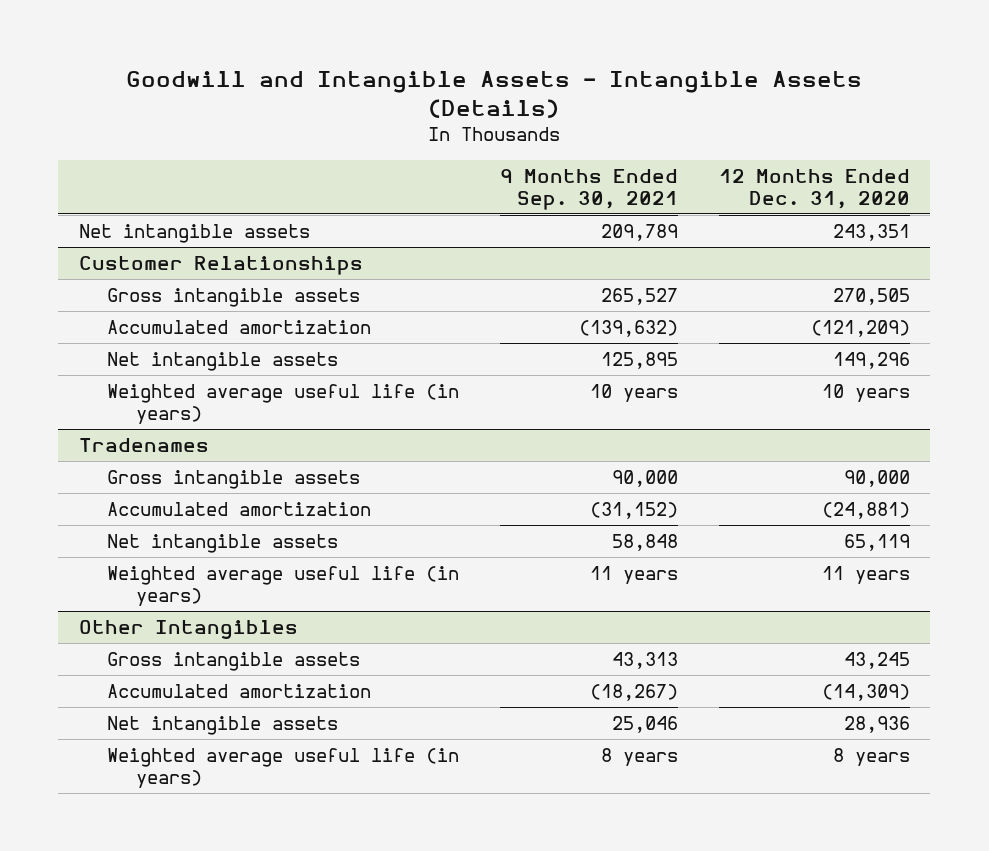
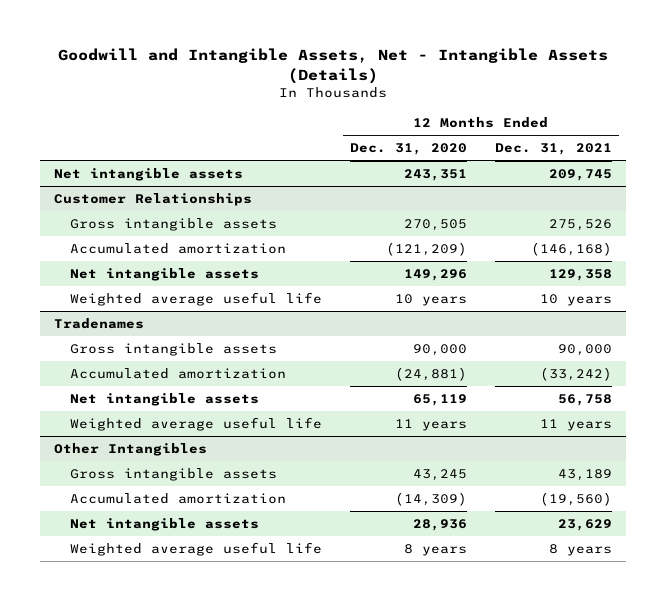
[126,71,863,119] Goodwill and Intangible Assets - Intangible Assets (Details) -> [58,48,609,84] Goodwill and Intangible Assets, Net - Intangible Assets (Details)
[500,168,679,210] 9 Months Ended Sep. 30, 2021 -> none
none -> [494,143,612,156] Dec. 31, 2021
[107,384,460,424] Weighted average useful life (in years) -> [70,292,323,307] Weighted average useful life
[107,566,460,606] Weighted average useful life (in years) -> [70,417,323,432] Weighted average useful life
[107,748,460,788] Weighted average useful life (in years) -> [70,542,323,557] Weighted average useful life

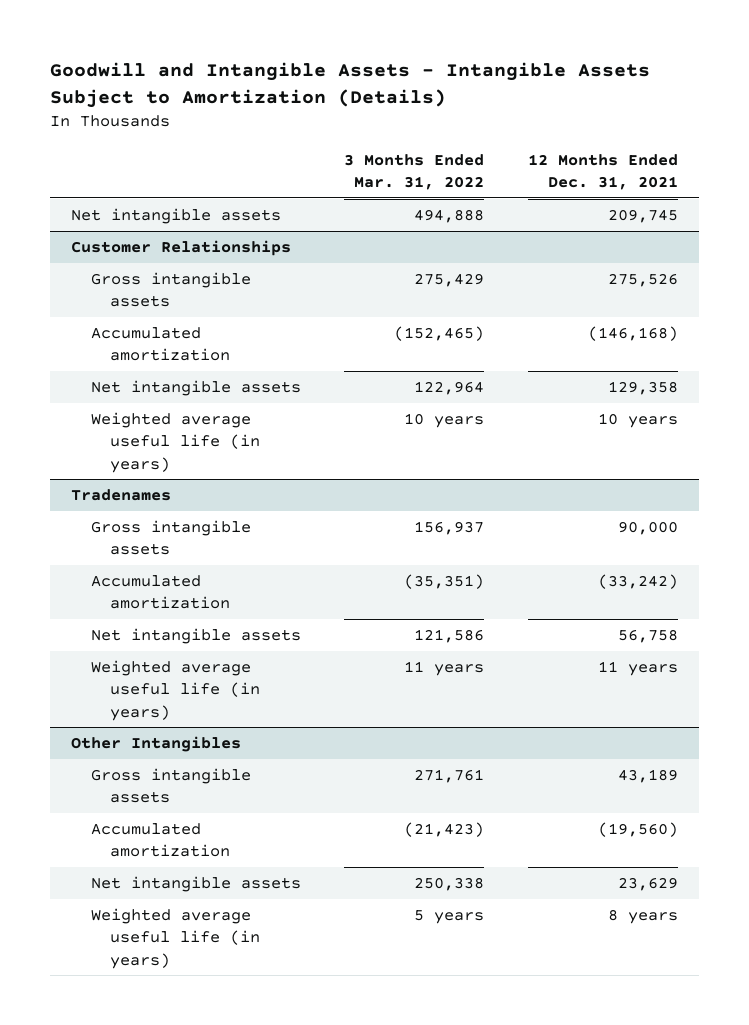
[58,48,609,84] Goodwill and Intangible Assets, Net - Intangible Assets (Details) -> [49,62,650,109] Goodwill and Intangible Assets - Intangible Assets Subject to Amortization (Details)
[349,143,467,156] Dec. 31, 2020 -> none
none -> [344,153,485,191] 3 Months Ended Mar. 31, 2022
[70,292,323,307] Weighted average useful life -> [90,412,261,473] Weighted average useful life (in years)
[70,417,323,432] Weighted average useful life -> [90,660,261,721] Weighted average useful life (in years)
[70,542,323,557] Weighted average useful life -> [90,908,261,969] Weighted average useful life (in years)

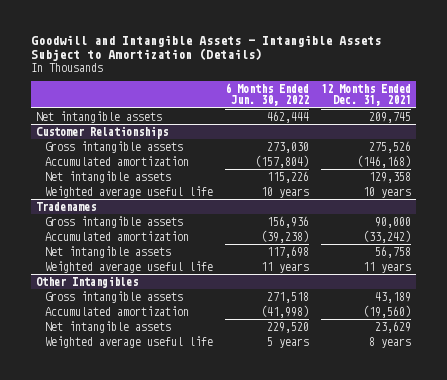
[344,153,485,191] 3 Months Ended Mar. 31, 2022 -> none
none -> [224,83,309,107] 6 Months Ended Jun. 30, 2022
[90,412,261,473] Weighted average useful life (in years) -> [45,185,214,198] Weighted average useful life
[90,660,261,721] Weighted average useful life (in years) -> [45,260,214,273] Weighted average useful life
[90,908,261,969] Weighted average useful life (in years) -> [45,335,214,348] Weighted average useful life

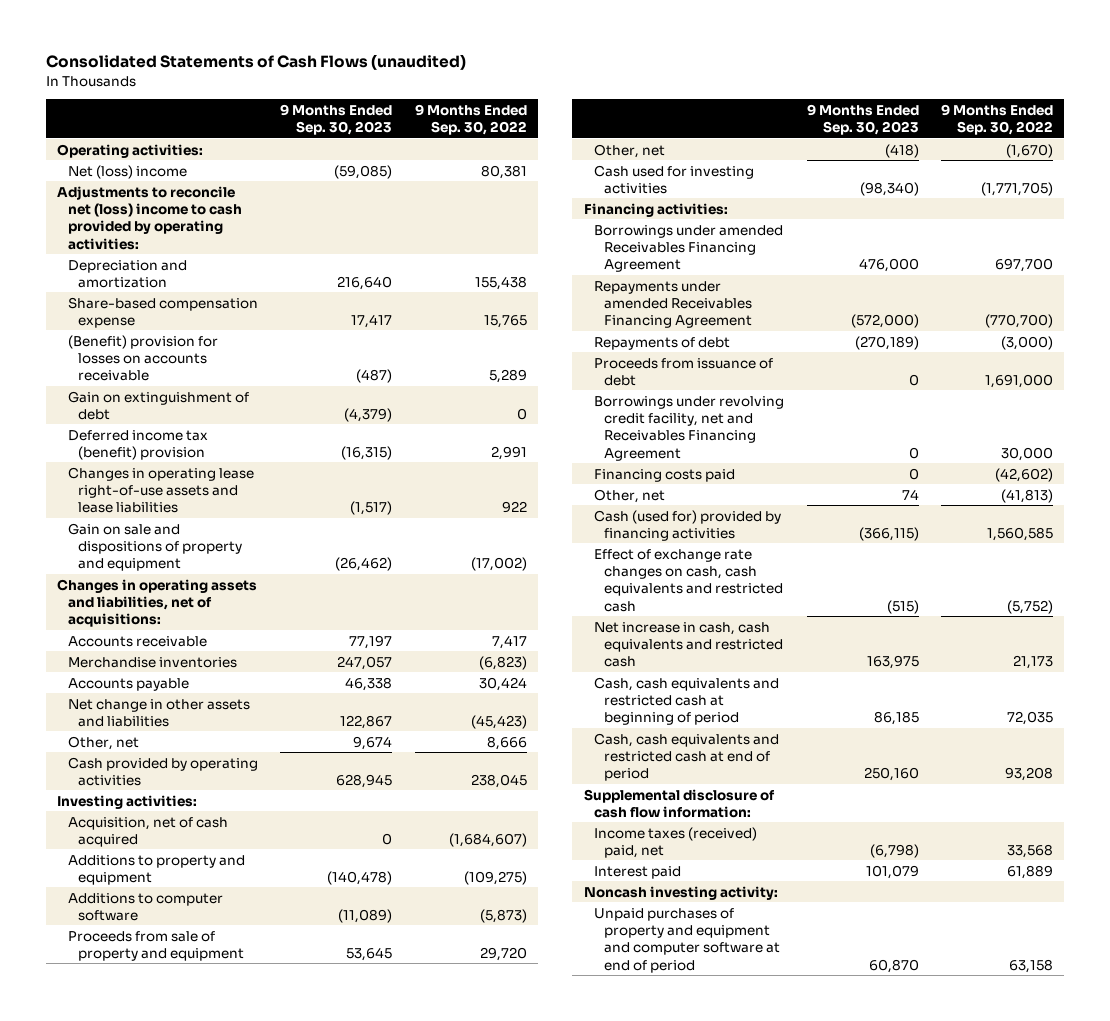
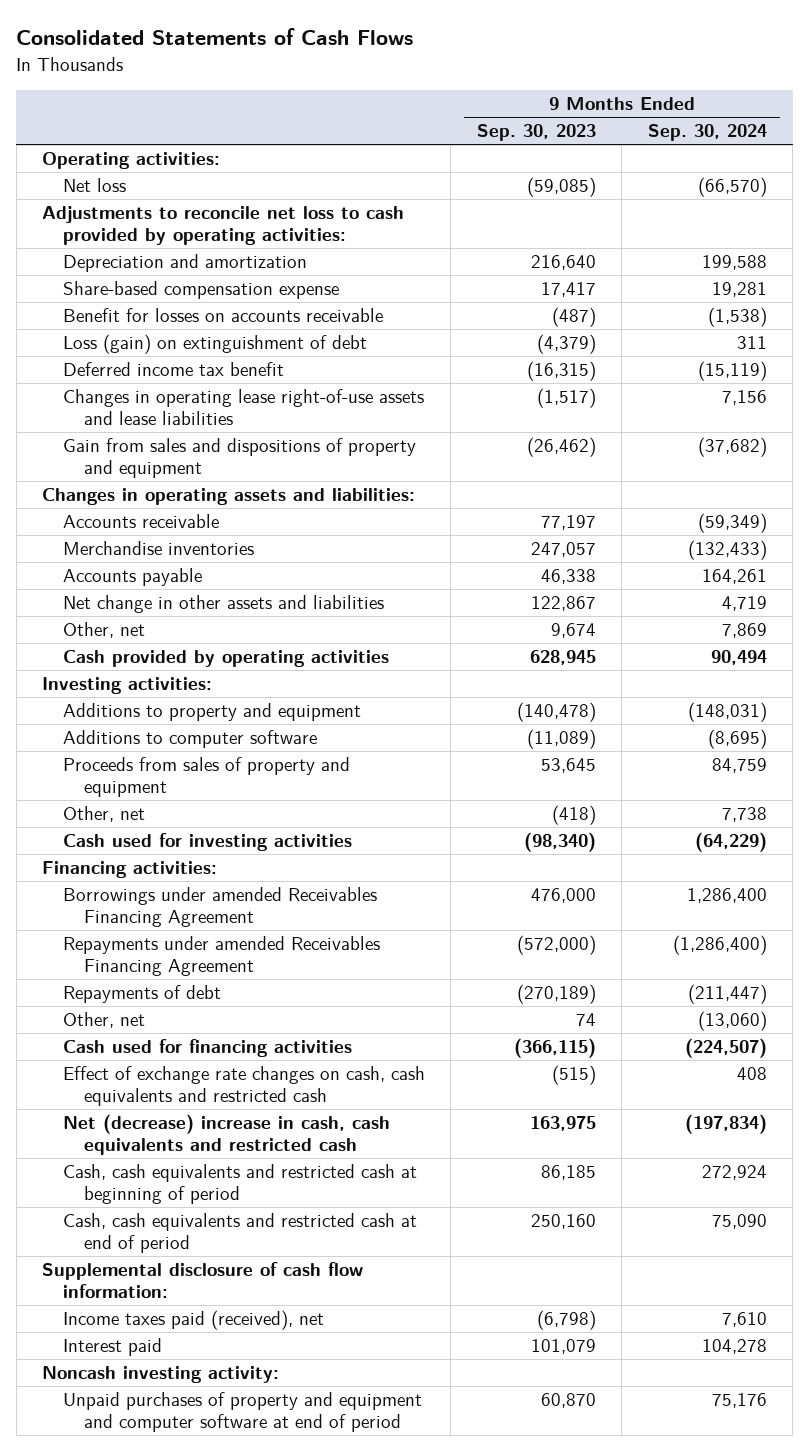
[45,54,466,71] Consolidated Statements of Cash Flows (unaudited) -> [16,28,414,46] Consolidated Statements of Cash Flows
[414,103,527,136] 9 Months Ended Sep. 30, 2022 -> none
none -> [647,124,767,142] Sep. 30, 2024
[67,164,187,179] Net (loss) income -> [63,178,127,193] Net loss
[57,185,242,250] Adjustments to reconcile net (loss) income to cash provided by operating activities: -> [42,206,405,246] Adjustments to reconcile net loss to cash provided by operating activities:
[67,334,218,382] (Benefit) provision for losses on accounts receivable -> [63,308,384,323] Benefit for losses on accounts receivable
[67,390,249,420] Gain on extinguishment of debt -> [63,334,368,355] Loss (gain) on extinguishment of debt
[67,429,208,460] Deferred income tax (benefit) provision -> [63,362,285,377] Deferred income tax benefit
[67,522,242,572] Gain on sale and dispositions of property and equipment -> [63,438,417,479] Gain from sales and dispositions of property and equipment
[57,578,258,628] Changes in operating assets and liabilities, net of acquisitions: -> [42,488,416,506] Changes in operating assets and liabilities:
[67,816,228,847] Acquisition, net of cash acquired -> none
[67,930,244,961] Proceeds from sale of property and equipment -> [63,757,351,798] Proceeds from sales of property and equipment
[593,357,773,386] Proceeds from issuance of debt -> none
[593,395,784,461] Borrowings under revolving credit facility, net and Receivables Financing Agreement -> none
[593,468,735,482] Financing costs paid -> none
[593,509,781,541] Cash (used for) provided by financing activities -> [63,1039,353,1058] Cash used for financing activities
[593,621,784,668] Net increase in cash, cash equivalents and restricted cash -> [63,1114,391,1156] Net (decrease) increase in cash, cash equivalents and restricted cash
[593,826,757,858] Income taxes (received) paid, net -> [63,1310,325,1331] Income taxes paid (received), net

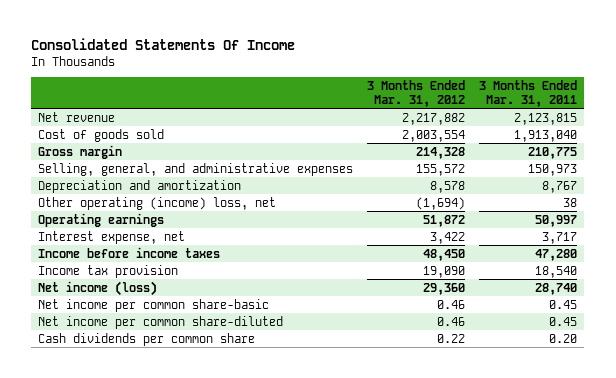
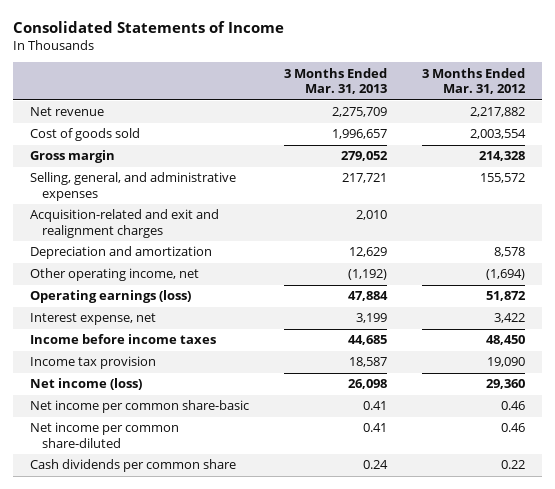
[31,37,296,50] Consolidated Statements Of Income -> [12,20,284,33] Consolidated Statements of Income
[479,80,578,107] 3 Months Ended Mar. 31, 2011 -> none
none -> [284,67,388,95] 3 Months Ended Mar. 31, 2013
none -> [30,209,220,238] Acquisition-related and exit and realignment charges
[38,196,277,210] Other operating (income) loss, net -> [30,268,200,282] Other operating income, net
[38,212,165,227] Operating earnings -> [30,290,192,304] Operating earnings (loss)

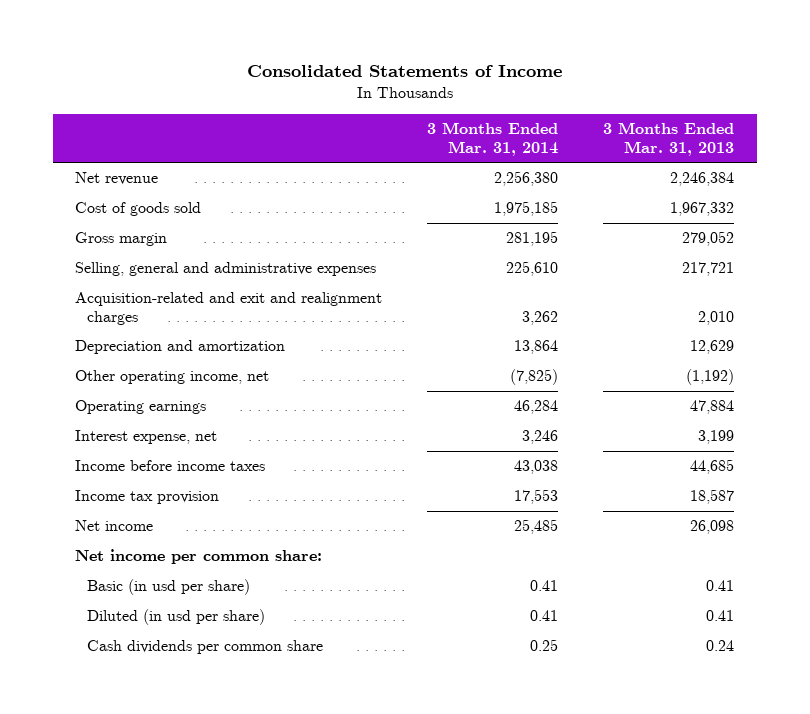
[421,67,526,95] 3 Months Ended Mar. 31, 2012 -> none
none -> [427,122,559,156] 3 Months Ended Mar. 31, 2014
[332,107,388,118] 2,275,709 -> [670,172,735,187] 2,246,384
[332,129,388,140] 1,996,657 -> [670,202,735,217] 1,967,332
[30,172,237,201] Selling, general, and administrative expenses -> [75,262,377,277] Selling, general and administrative expenses
[30,290,192,304] Operating earnings (loss) -> [75,400,207,415] Operating earnings
[30,378,143,391] Net income (loss) -> [75,520,154,532] Net income
none -> [75,549,323,565] Net income per common share:
[30,400,250,414] Net income per common share-basic -> [86,579,250,596] Basic (in usd per share)
[30,422,180,448] Net income per common share-diluted -> [86,609,265,626] Diluted (in usd per share)

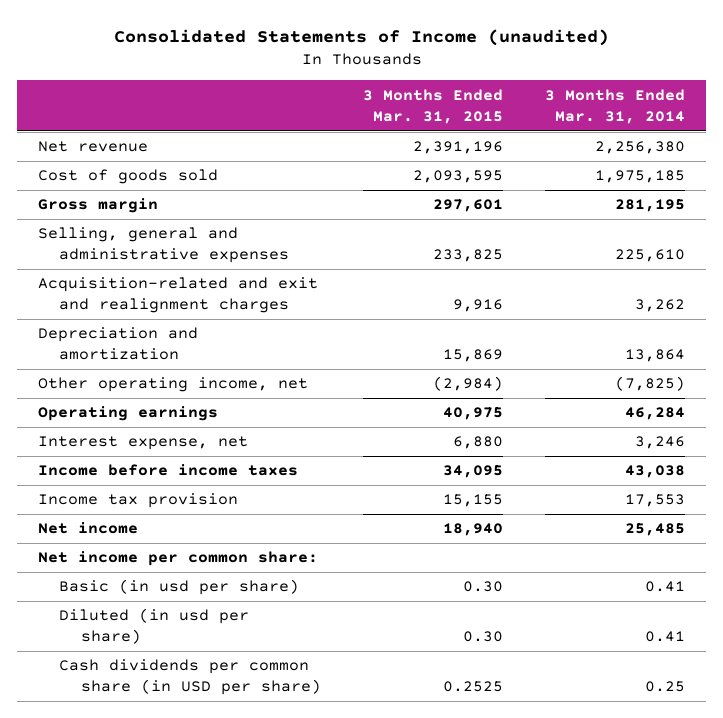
[246,65,562,78] Consolidated Statements of Income -> [113,29,609,47] Consolidated Statements of Income (unaudited)
[603,122,735,156] 3 Months Ended Mar. 31, 2013 -> none
none -> [363,88,504,124] 3 Months Ended Mar. 31, 2015
[86,640,323,655] Cash dividends per common share -> [59,659,321,696] Cash dividends per common share (in USD per share)

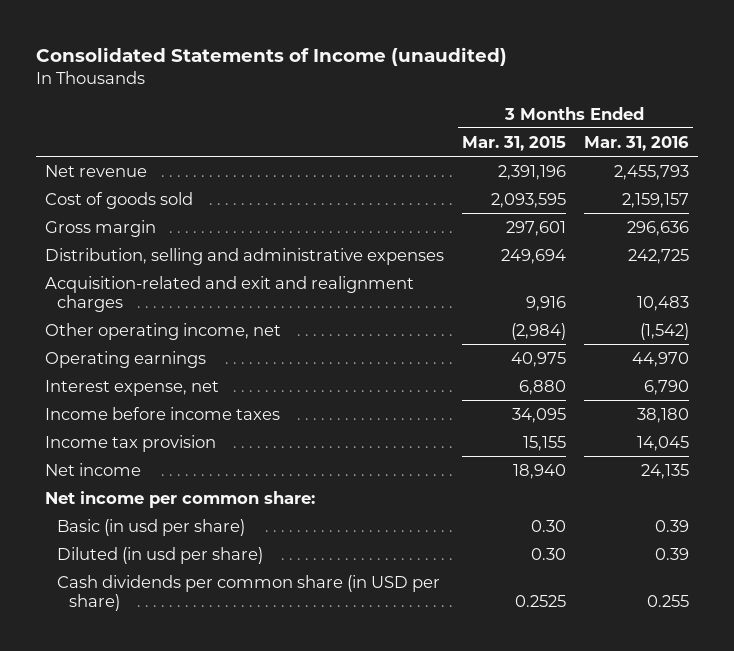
[545,88,686,124] 3 Months Ended Mar. 31, 2014 -> none
none -> [583,135,689,151] Mar. 31, 2016
[37,227,290,264] Selling, general and administrative expenses -> [45,247,445,265] Distribution, selling and administrative expenses
[433,249,504,263] 233,825 -> [501,248,567,264] 249,694
[37,327,198,361] Depreciation and amortization -> none

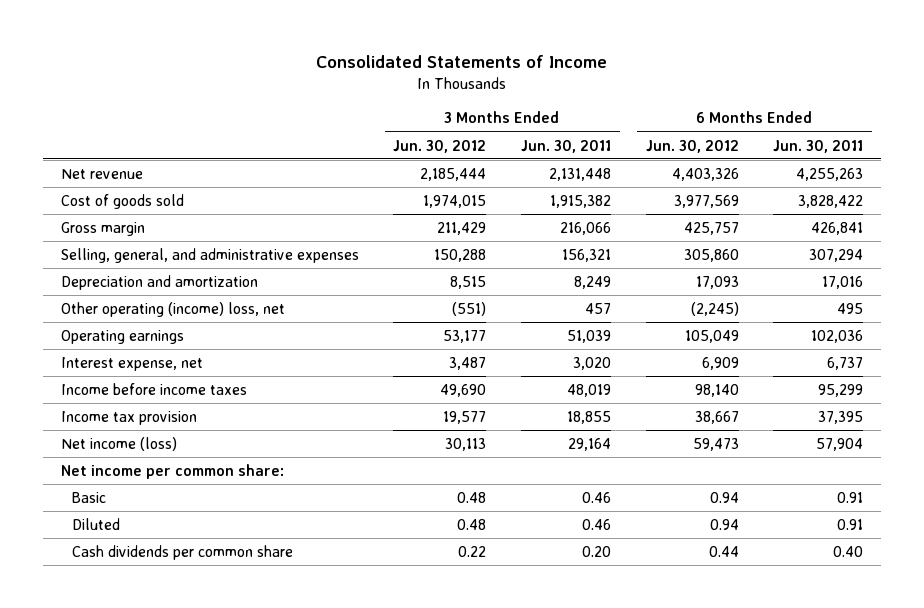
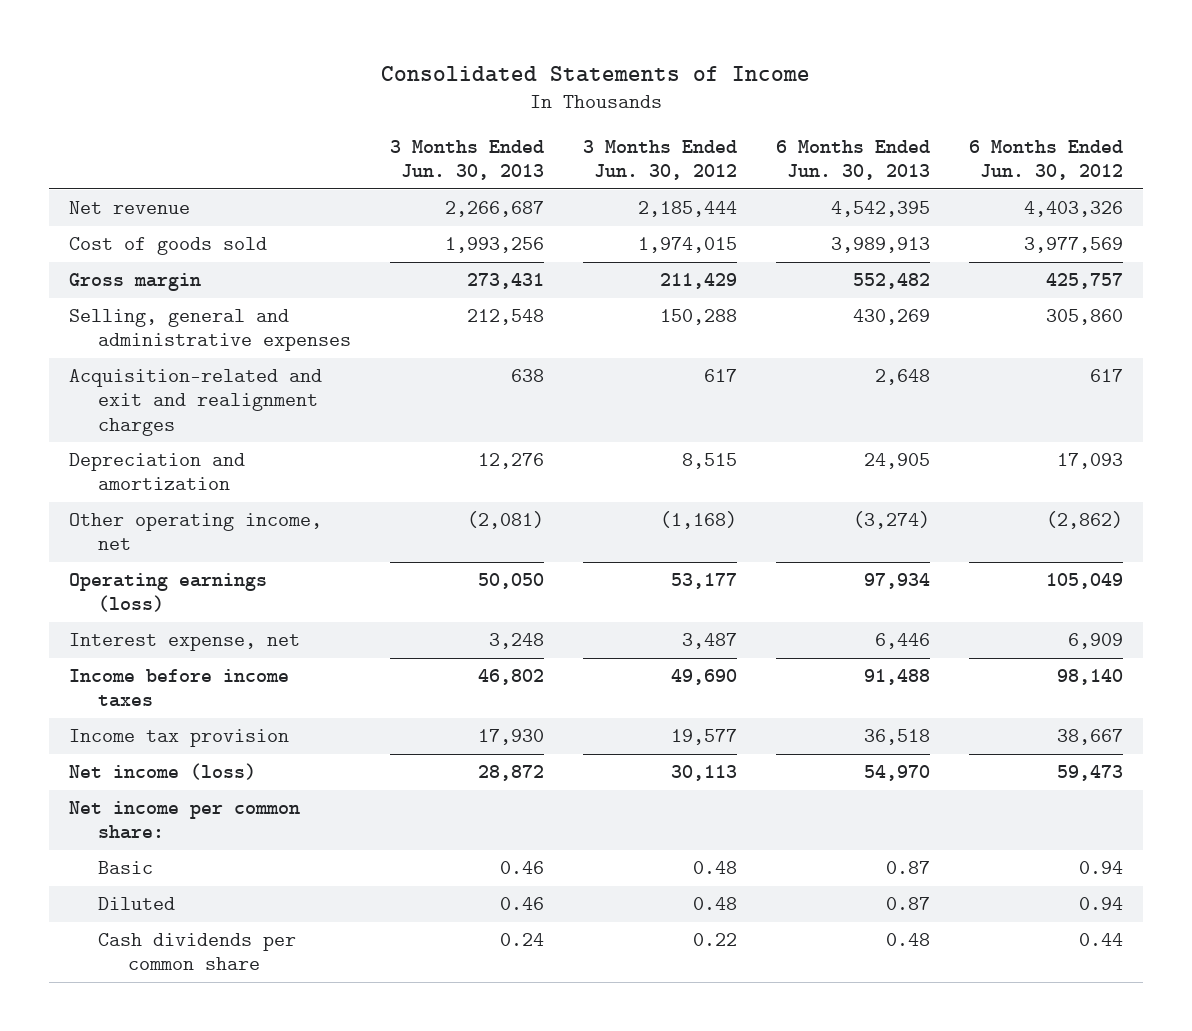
[521,139,612,153] Jun. 30, 2011 -> none
[773,139,864,153] Jun. 30, 2011 -> none
none -> [390,139,545,181] 3 Months Ended Jun. 30, 2013
none -> [776,139,931,181] 6 Months Ended Jun. 30, 2013
[60,247,359,263] Selling, general, and administrative expenses -> [68,308,352,352] Selling, general and administrative expenses
none -> [68,368,322,436] Acquisition-related and exit and realignment charges
[60,301,285,317] Other operating (income) loss, net -> [68,512,322,551] Other operating income, net
[452,301,487,316] (551) -> [660,510,738,529] (1,168)
[690,301,739,316] (2,245) -> [1046,510,1124,529] (2,862)
[60,329,184,344] Operating earnings -> [68,572,267,613] Operating earnings (loss)

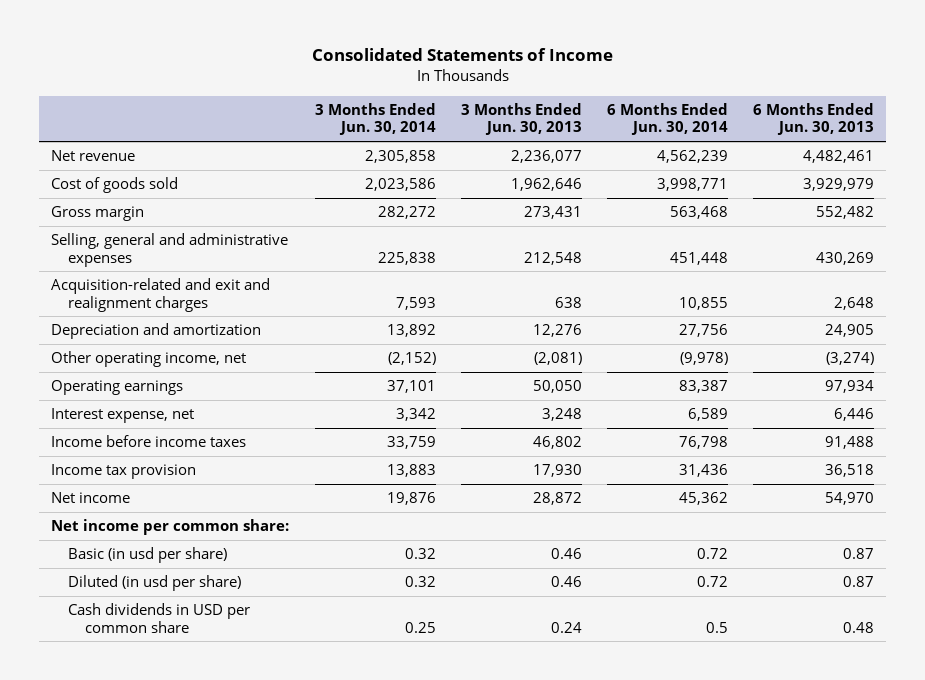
[583,139,738,181] 3 Months Ended Jun. 30, 2012 -> none
[969,139,1124,181] 6 Months Ended Jun. 30, 2012 -> none
none -> [314,102,436,136] 3 Months Ended Jun. 30, 2014
none -> [606,102,728,136] 6 Months Ended Jun. 30, 2014
[445,200,545,217] 2,266,687 -> [510,150,582,164] 2,236,077
[831,200,931,217] 4,542,395 -> [802,150,874,164] 4,482,461
[445,236,545,253] 1,993,256 -> [510,178,582,192] 1,962,646
[831,236,931,253] 3,989,913 -> [802,178,874,192] 3,929,979
[68,572,267,613] Operating earnings (loss) -> [51,380,184,396] Operating earnings
[68,762,256,780] Net income (loss) -> [51,492,131,504] Net income
[98,860,154,874] Basic -> [67,547,227,564] Basic (in usd per share)
[98,896,176,910] Diluted -> [67,575,241,592] Diluted (in usd per share)
[98,932,297,971] Cash dividends per common share -> [67,603,250,633] Cash dividends in USD per common share

